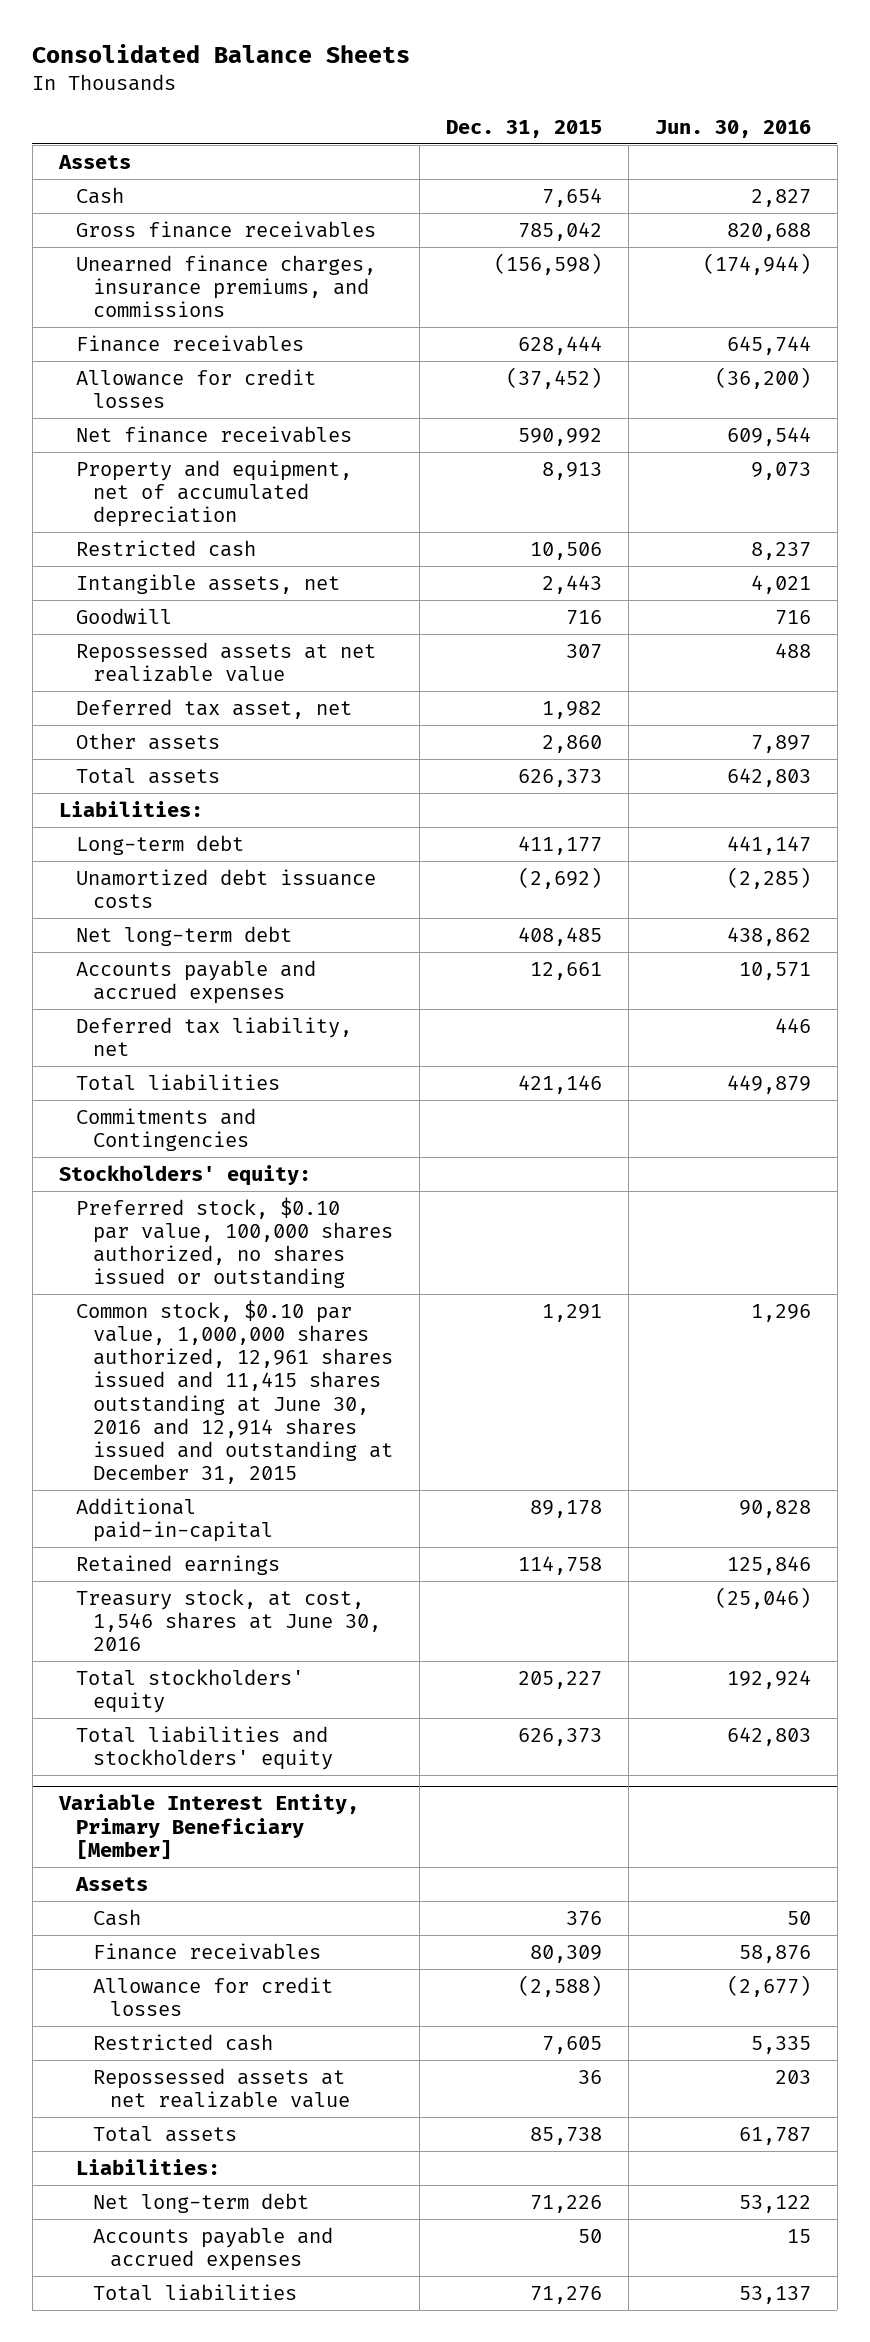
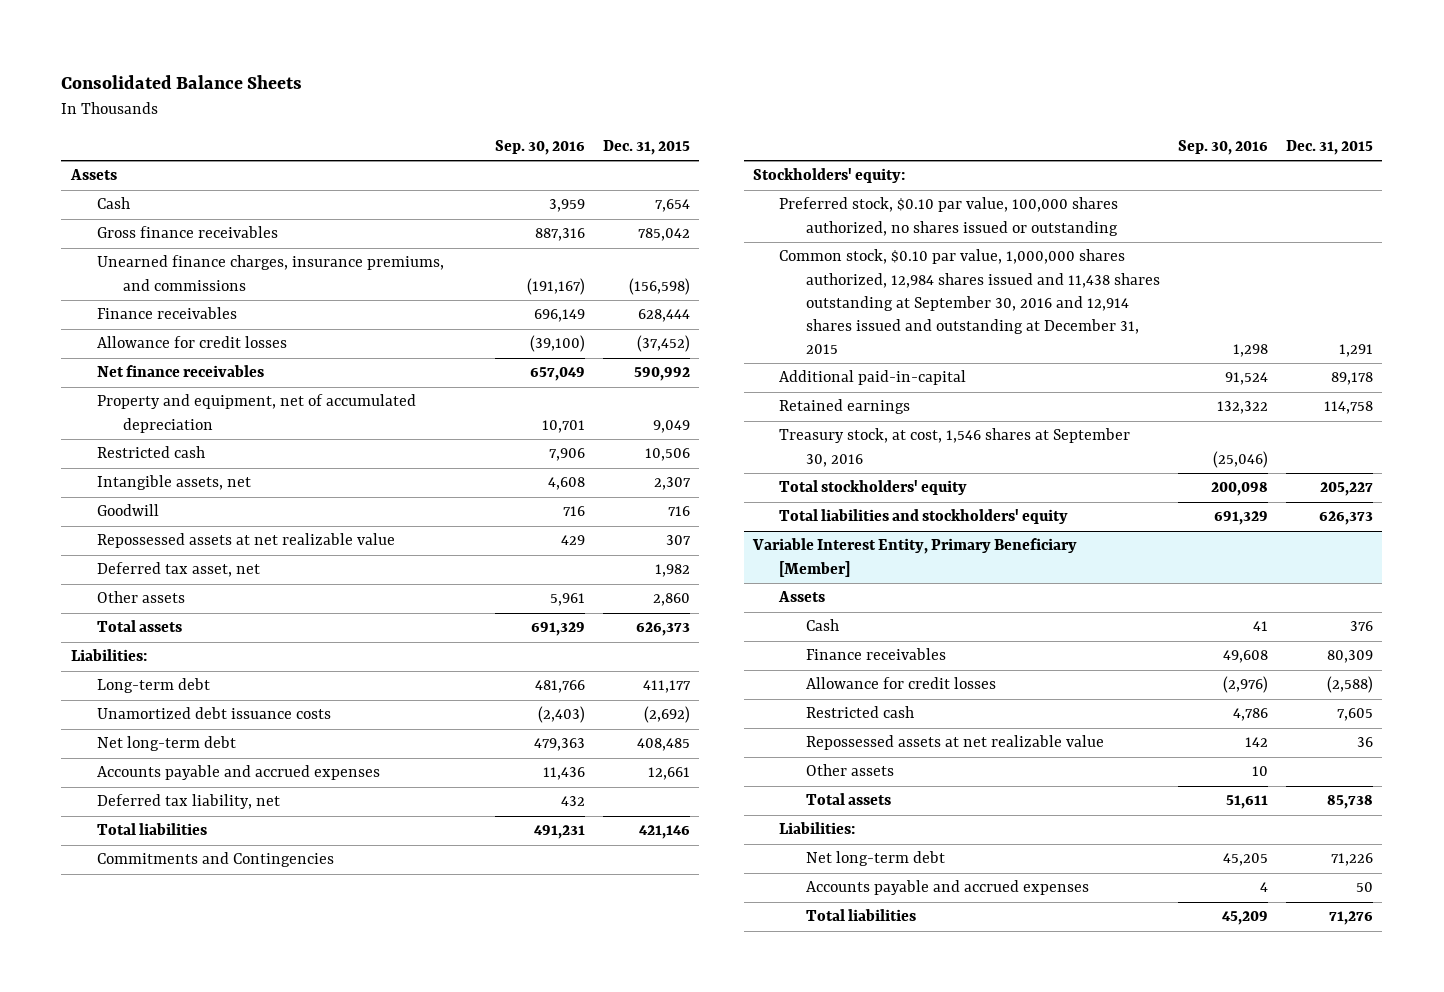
[654,119,811,138] Jun. 30, 2016 -> none
none -> [495,139,586,155] Sep. 30, 2016
[542,461,603,480] 8,913 -> [653,419,691,433] 9,049
[542,574,603,594] 2,443 -> [654,477,692,491] 2,307
[76,1299,394,1485] Common stock, $0.10 par value, 1,000,000 shares authorized, 12,961 shares issued and 11,415 shares outstanding at June 30, 2016 and 12,914 shares issued and outstanding at December 31, 2015 -> [779,249,1160,354] Common stock, $0.10 par value, 1,000,000 shares authorized, 12,984 shares issued and 11,438 shares outstanding at September 30, 2016 and 12,914 shares issued and outstanding at December 31, 2015
[76,1588,382,1652] Treasury stock, at cost, 1,546 shares at June 30, 2016 -> [779,428,1131,467] Treasury stock, at cost, 1,546 shares at September 30, 2016
none -> [805,764,894,777] Other assets

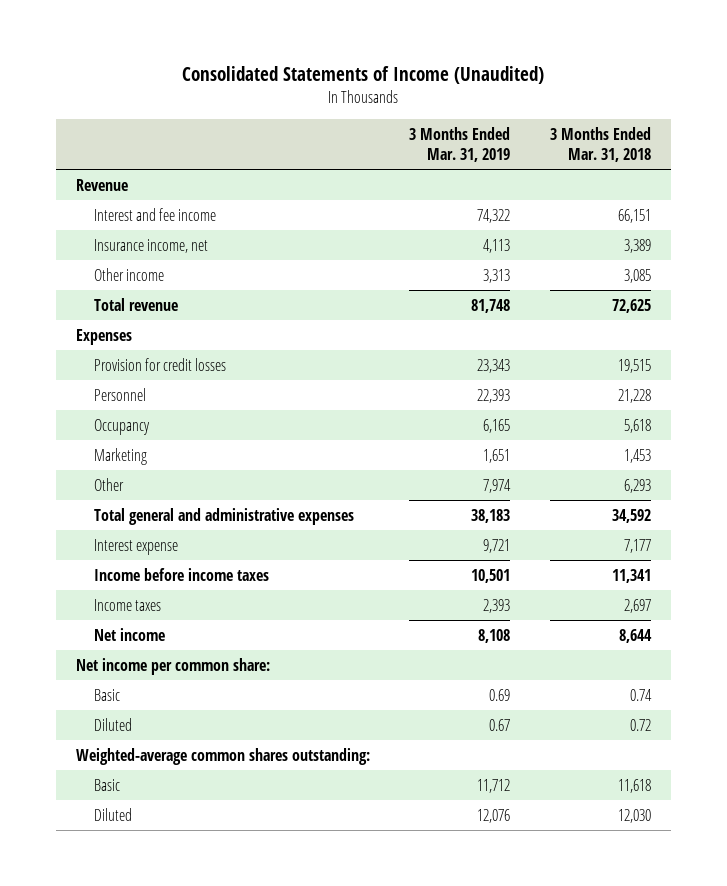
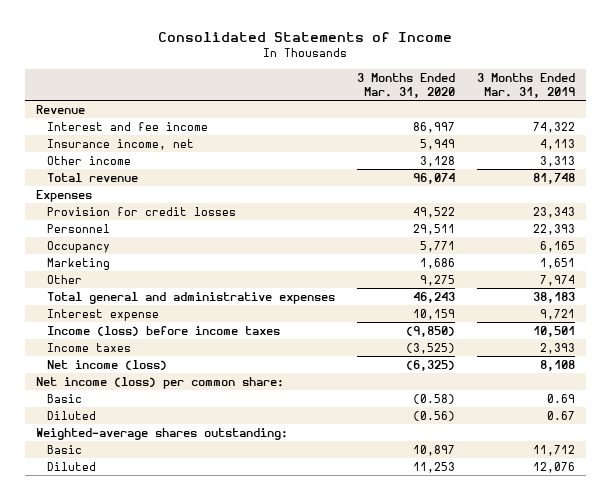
[182,65,545,84] Consolidated Statements of Income (Unaudited) -> [158,32,453,43] Consolidated Statements of Income
[550,126,652,162] 3 Months Ended Mar. 31, 2018 -> none
none -> [357,72,456,98] 3 Months Ended Mar. 31, 2020
[93,567,269,581] Income before income taxes -> [47,325,281,336] Income (loss) before income taxes
[93,627,165,641] Net income -> [47,359,168,370] Net income (loss)
[75,657,270,675] Net income per common share: -> [35,376,284,389] Net income (loss) per common share:
[75,747,370,765] Weighted-average common shares outstanding: -> [35,427,288,440] Weighted-average shares outstanding:

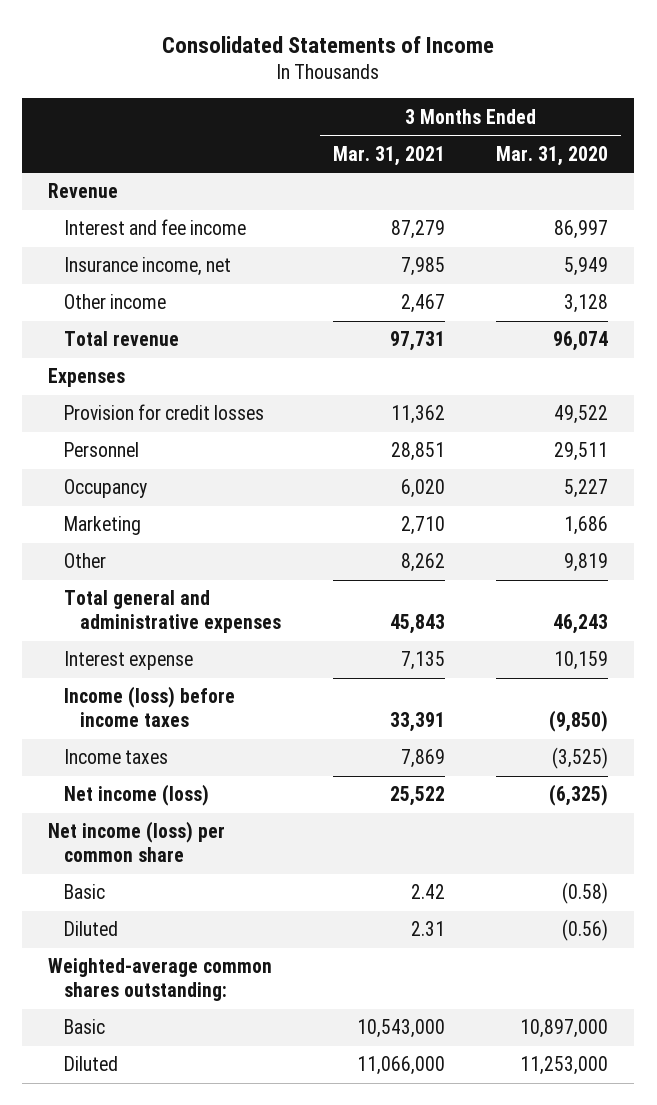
[477,72,576,98] 3 Months Ended Mar. 31, 2019 -> none
none -> [332,145,445,166] Mar. 31, 2021
[420,240,456,252] 5,771 -> [564,479,609,499] 5,227
[420,274,456,286] 9,275 -> [564,553,609,573] 9,819
[35,376,284,389] Net income (loss) per common share: -> [48,821,226,863] Net income (loss) per common share
[35,427,288,440] Weighted-average shares outstanding: -> [48,958,273,1002] Weighted-average common shares outstanding:
[413,444,456,456] 10,897 -> [520,1019,609,1039] 10,897,000
[413,461,456,473] 11,253 -> [520,1056,609,1076] 11,253,000

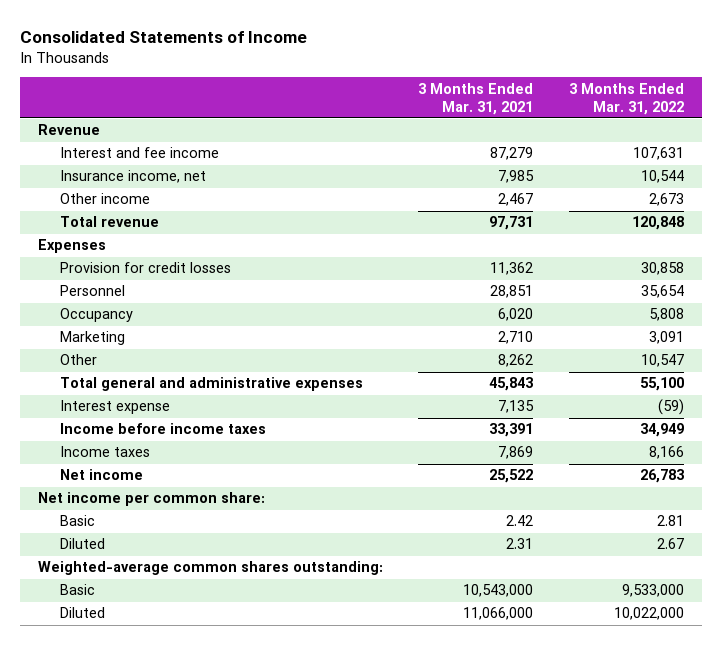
[496,145,609,166] Mar. 31, 2020 -> none
none -> [569,82,685,115] 3 Months Ended Mar. 31, 2022
[64,686,236,728] Income (loss) before income taxes -> [60,423,267,435] Income before income taxes
[64,784,210,807] Net income (loss) -> [60,469,144,481] Net income
[48,821,226,863] Net income (loss) per common share -> [37,492,265,507] Net income per common share:

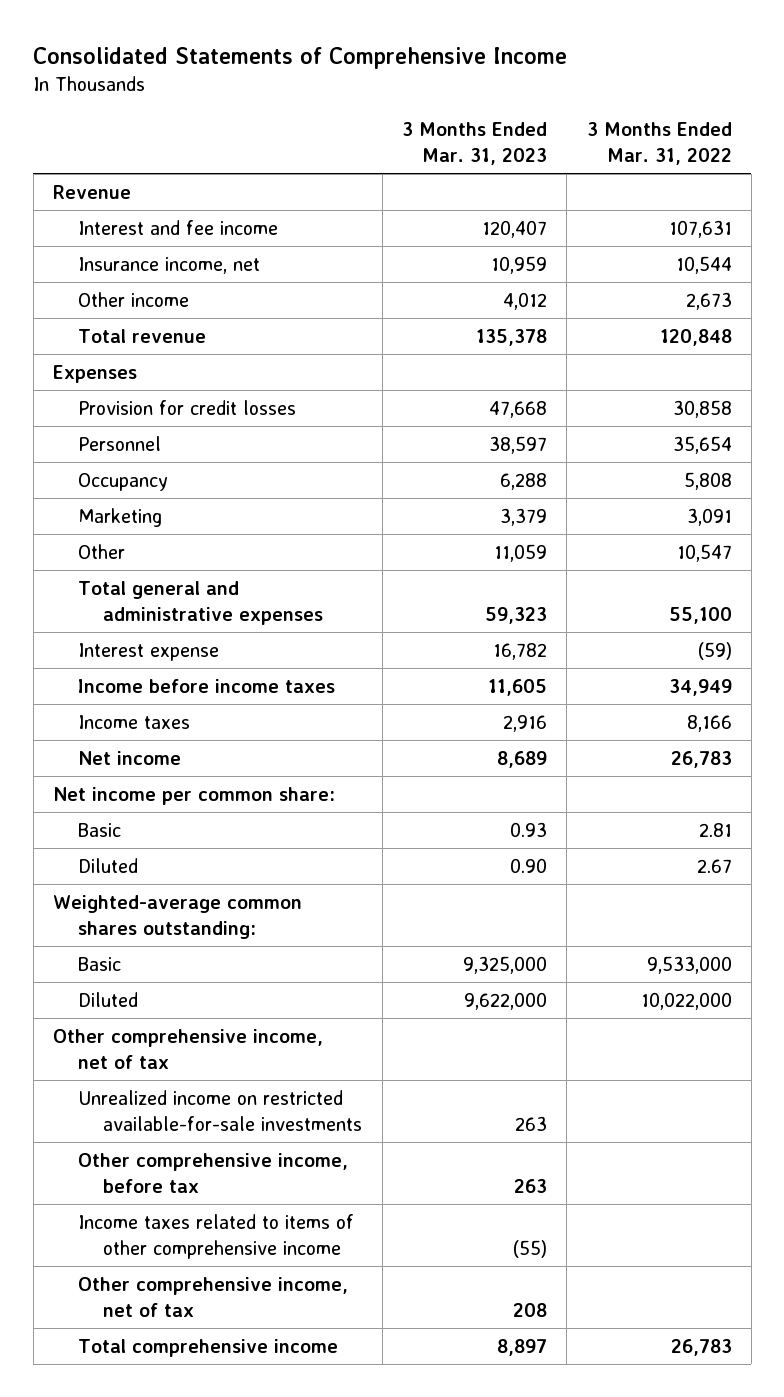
[19,30,307,43] Consolidated Statements of Income -> [33,47,568,70] Consolidated Statements of Comprehensive Income
[418,82,534,115] 3 Months Ended Mar. 31, 2021 -> none
none -> [402,122,548,166] 3 Months Ended Mar. 31, 2023
none -> [52,1028,323,1069] Other comprehensive income, net of tax
none -> [78,1089,363,1131] Unrealized income on restricted available-for-sale investments
none -> [78,1152,349,1193] Other comprehensive income, before tax
none -> [78,1213,355,1259] Income taxes related to items of other comprehensive income
none -> [78,1276,349,1317] Other comprehensive income, net of tax
none -> [78,1338,339,1357] Total comprehensive income

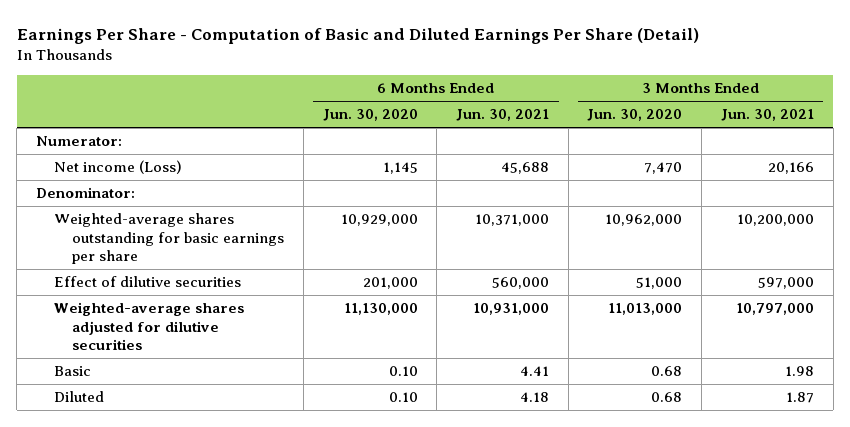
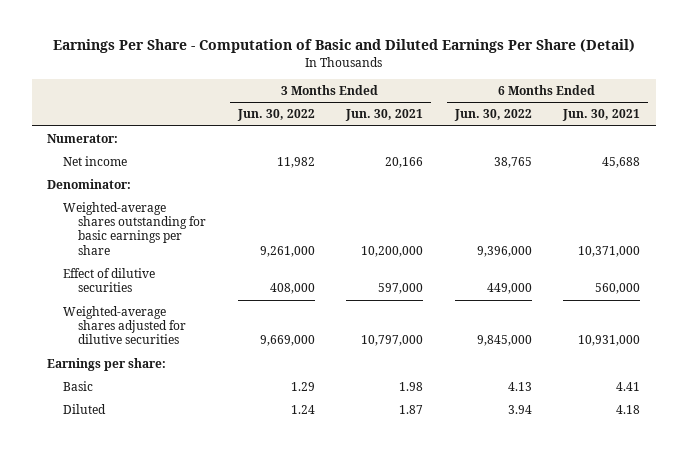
[322,109,418,122] Jun. 30, 2020 -> none
[587,109,683,122] Jun. 30, 2020 -> none
none -> [236,109,315,122] Jun. 30, 2022
none -> [453,109,532,122] Jun. 30, 2022
[54,160,183,175] Net income (Loss) -> [62,156,127,167] Net income
none -> [47,358,167,372] Earnings per share:

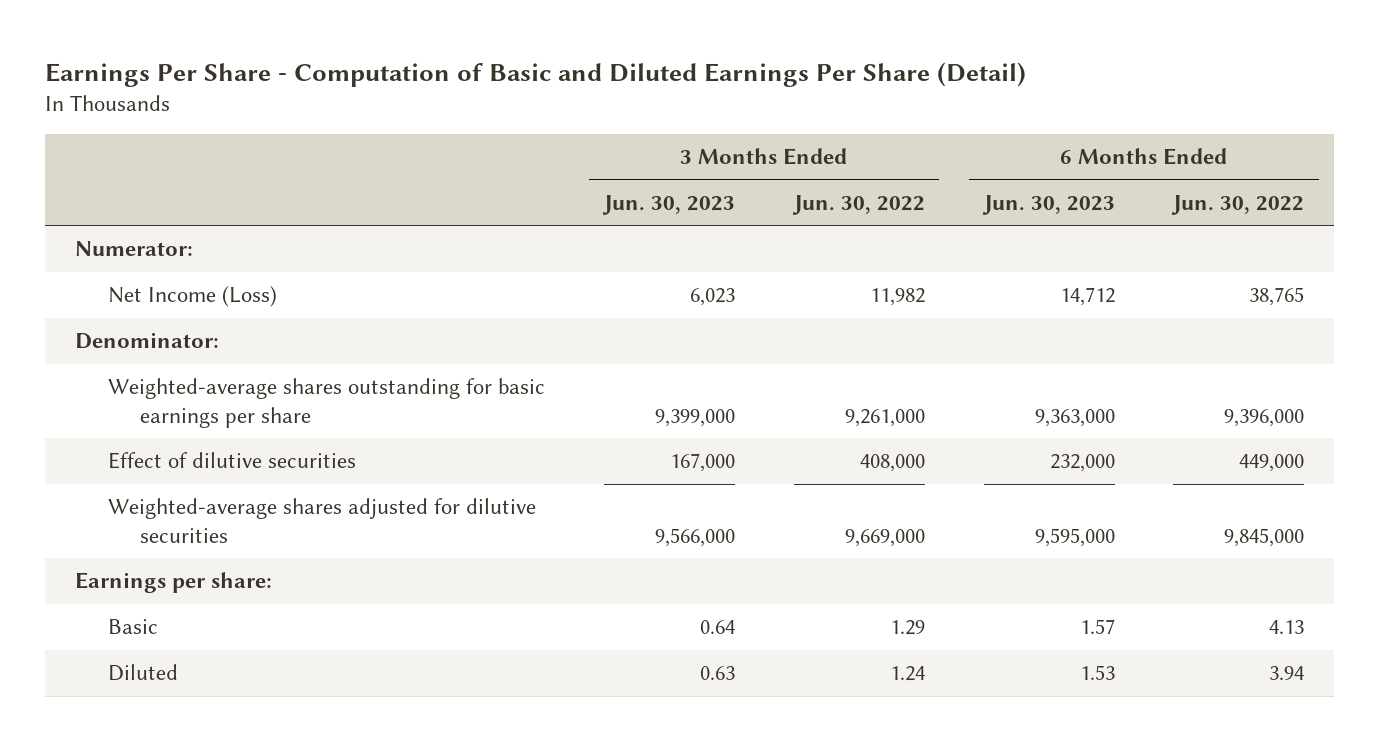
[345,109,424,122] Jun. 30, 2021 -> none
[561,109,640,122] Jun. 30, 2021 -> none
none -> [601,194,735,215] Jun. 30, 2023
none -> [981,194,1115,215] Jun. 30, 2023
[62,156,127,167] Net income -> [107,286,277,308] Net Income (Loss)

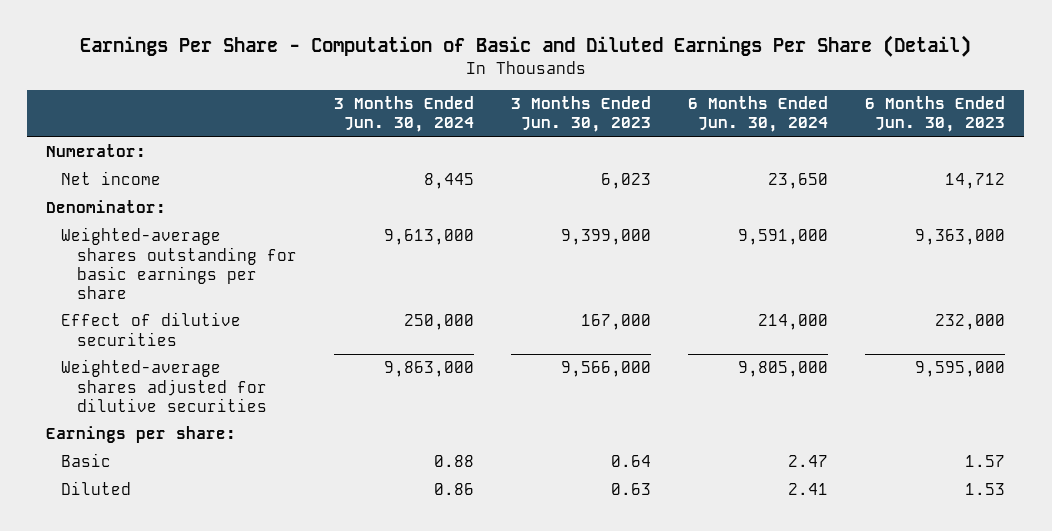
[791,194,925,215] Jun. 30, 2022 -> none
[1171,194,1305,215] Jun. 30, 2022 -> none
none -> [333,96,474,133] 3 Months Ended Jun. 30, 2024
none -> [688,96,829,133] 6 Months Ended Jun. 30, 2024
[107,286,277,308] Net Income (Loss) -> [61,171,162,186] Net income

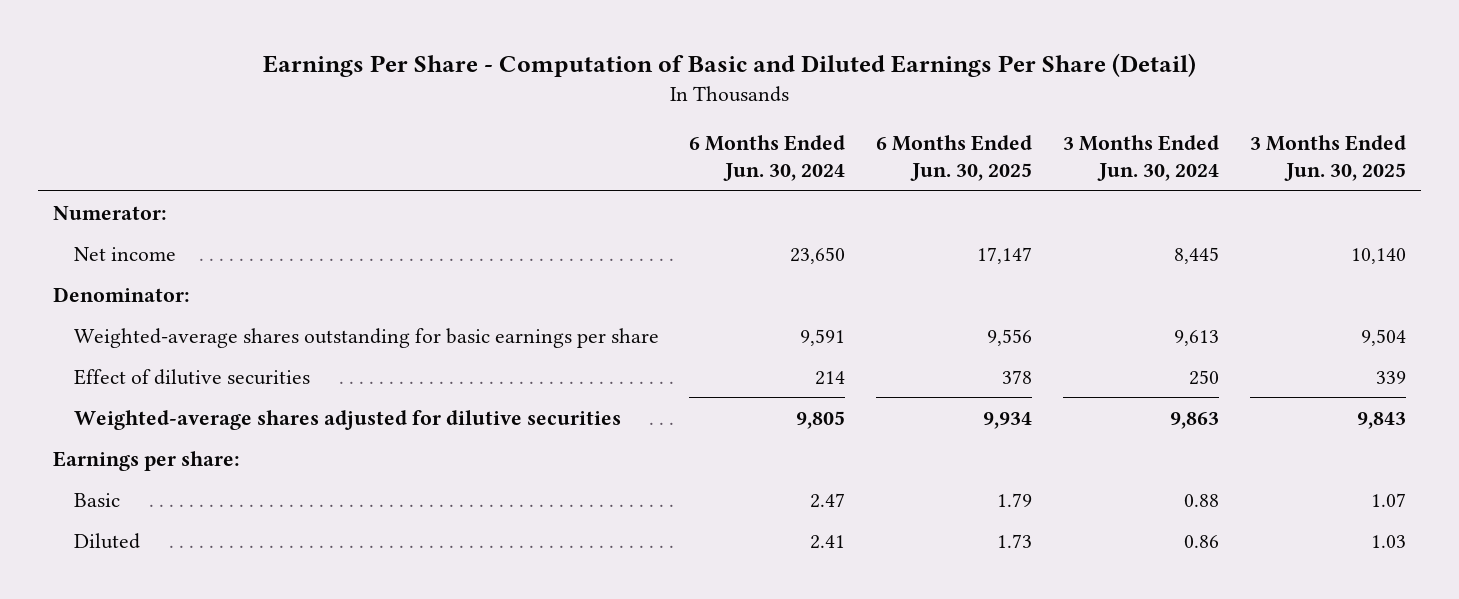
[511,96,652,133] 3 Months Ended Jun. 30, 2023 -> none
[865,96,1006,133] 6 Months Ended Jun. 30, 2023 -> none
none -> [876,135,1033,181] 6 Months Ended Jun. 30, 2025
none -> [1249,135,1406,181] 3 Months Ended Jun. 30, 2025
[383,229,474,246] 9,613,000 -> [1173,329,1219,346] 9,613
[738,229,829,246] 9,591,000 -> [800,328,846,346] 9,591
[403,314,474,331] 250,000 -> [1188,369,1219,385] 250
[758,314,829,331] 214,000 -> [815,370,846,385] 214
[383,361,474,378] 9,863,000 -> [1169,411,1219,429] 9,863
[738,361,829,378] 9,805,000 -> [796,410,846,429] 9,805

